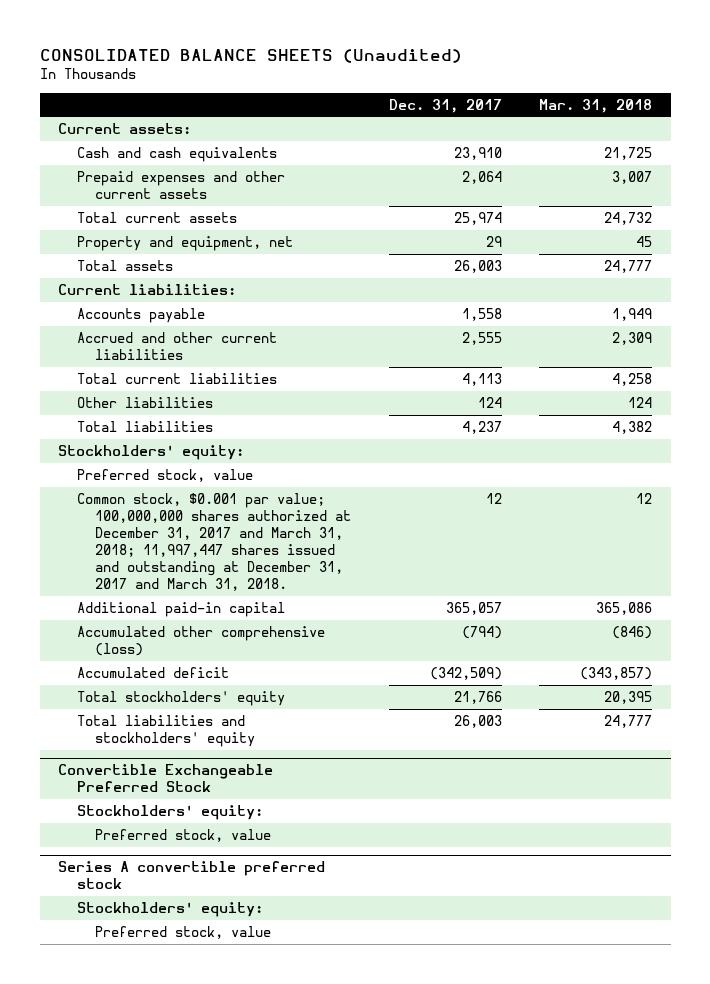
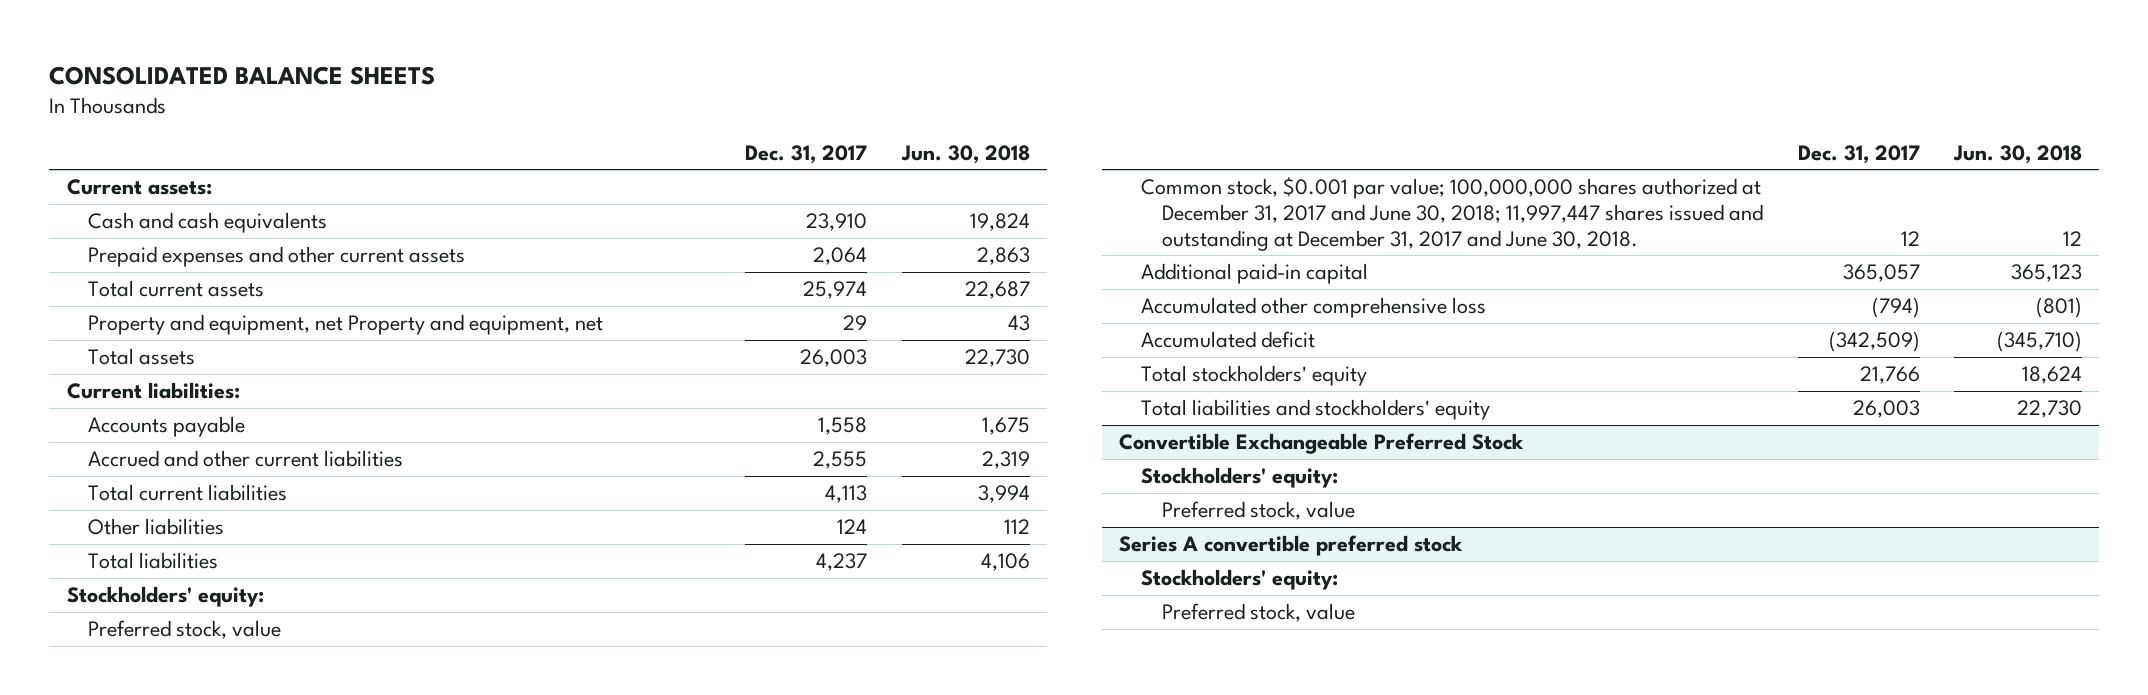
[39,48,462,63] CONSOLIDATED BALANCE SHEETS (Unaudited) -> [49,65,436,85] CONSOLIDATED BALANCE SHEETS
[538,98,652,113] Mar. 31, 2018 -> none
none -> [900,144,1030,164] Jun. 30, 2018
[76,235,293,251] Property and equipment, net -> [88,314,604,336] Property and equipment, net Property and equipment, net
[76,492,352,591] Common stock, $0.001 par value; 100,000,000 shares authorized at December 31, 2017 and March 31, 2018; 11,997,447 shares issued and outstanding at December 31, 2017 and March 31, 2018. -> [1140,177,1764,251] Common stock, $0.001 par value; 100,000,000 shares authorized at December 31, 2017 and June 30, 2018; 11,997,447 shares issued and outstanding at December 31, 2017 and June 30, 2018.
[76,625,325,656] Accumulated other comprehensive (loss) -> [1140,297,1486,319] Accumulated other comprehensive loss

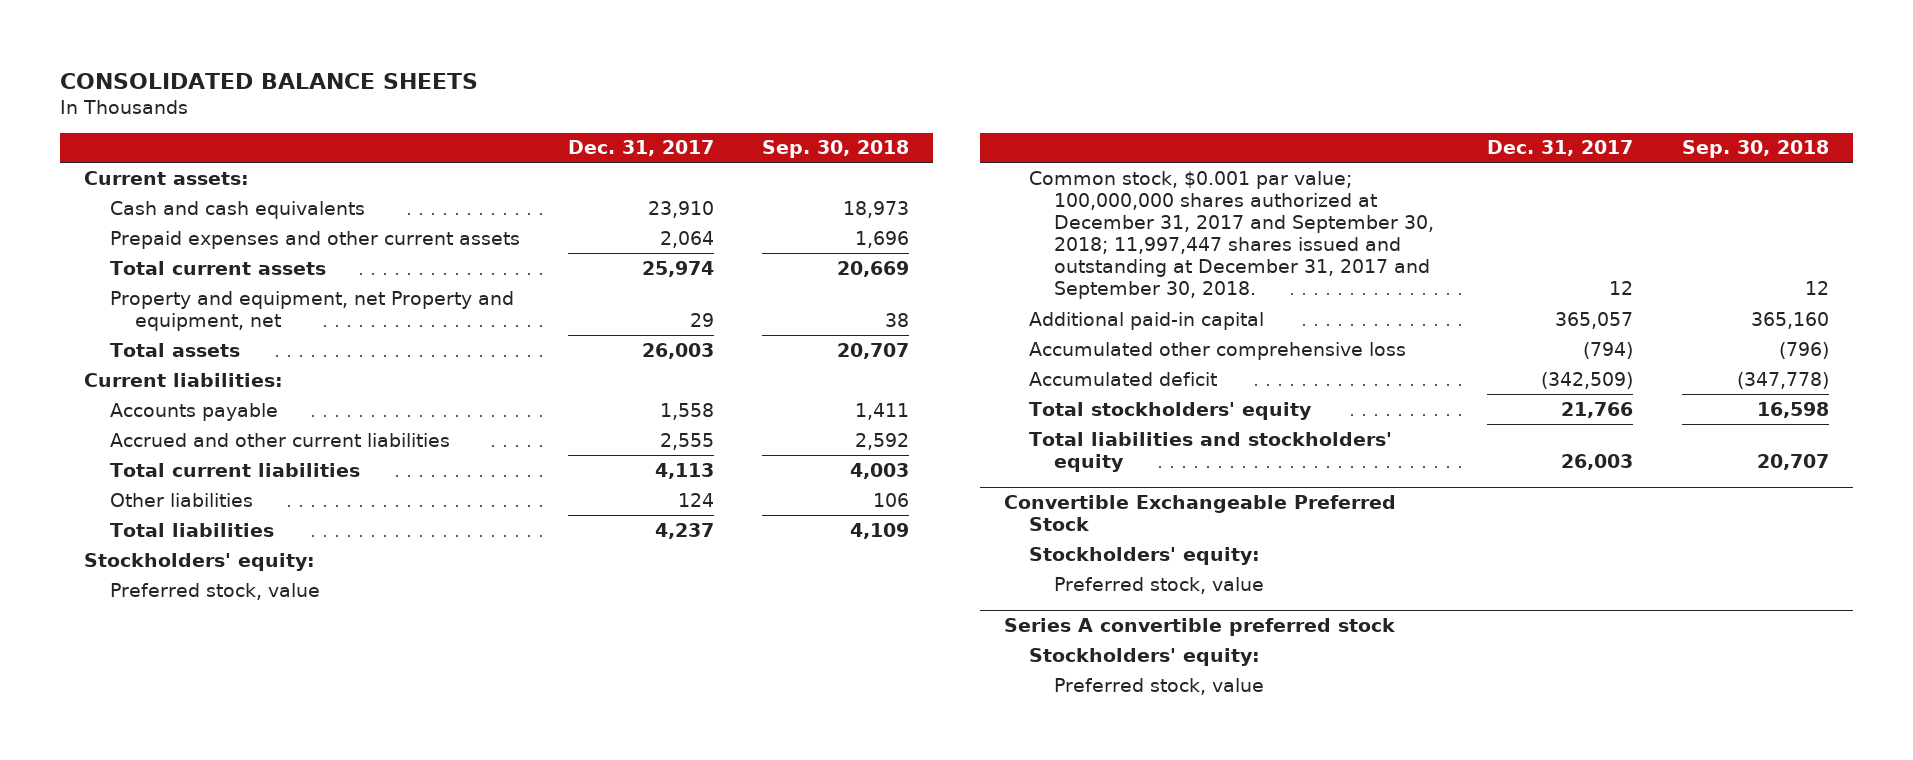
[900,144,1030,164] Jun. 30, 2018 -> none
none -> [762,140,910,159] Sep. 30, 2018
[1140,177,1764,251] Common stock, $0.001 par value; 100,000,000 shares authorized at December 31, 2017 and June 30, 2018; 11,997,447 shares issued and outstanding at December 31, 2017 and June 30, 2018. -> [1029,170,1435,300] Common stock, $0.001 par value; 100,000,000 shares authorized at December 31, 2017 and September 30, 2018; 11,997,447 shares issued and outstanding at December 31, 2017 and September 30, 2018.

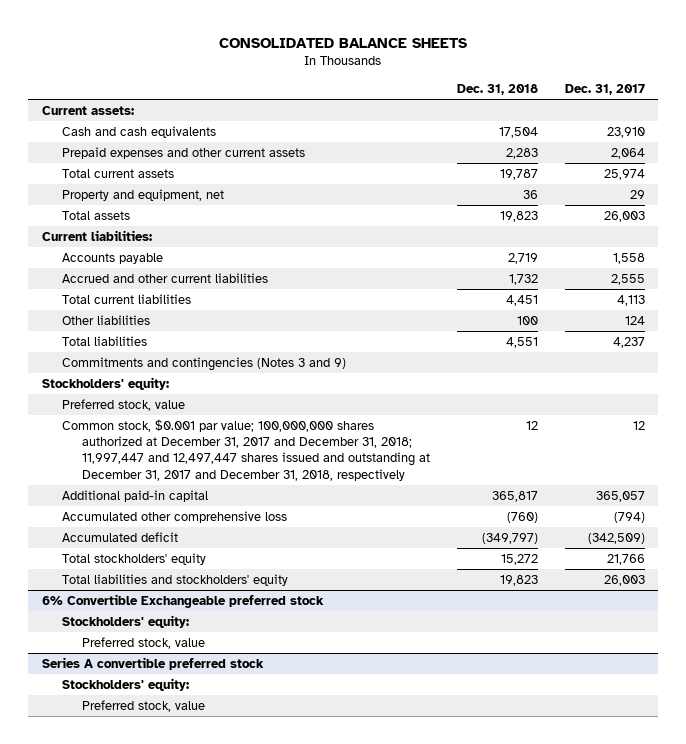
[762,140,910,159] Sep. 30, 2018 -> none
none -> [456,84,538,96] Dec. 31, 2018
[109,290,514,331] Property and equipment, net Property and equipment, net -> [61,188,224,201] Property and equipment, net
none -> [61,356,346,371] Commitments and contingencies (Notes 3 and 9)
[1029,170,1435,300] Common stock, $0.001 par value; 100,000,000 shares authorized at December 31, 2017 and September 30, 2018; 11,997,447 shares issued and outstanding at December 31, 2017 and September 30, 2018. -> [61,418,431,481] Common stock, $0.001 par value; 100,000,000 shares authorized at December 31, 2017 and December 31, 2018; 11,997,447 and 12,497,447 shares issued and outstanding at December 31, 2017 and December 31, 2018, respectively
[1003,494,1396,531] Convertible Exchangeable Preferred Stock -> [41,593,324,608] 6% Convertible Exchangeable preferred stock

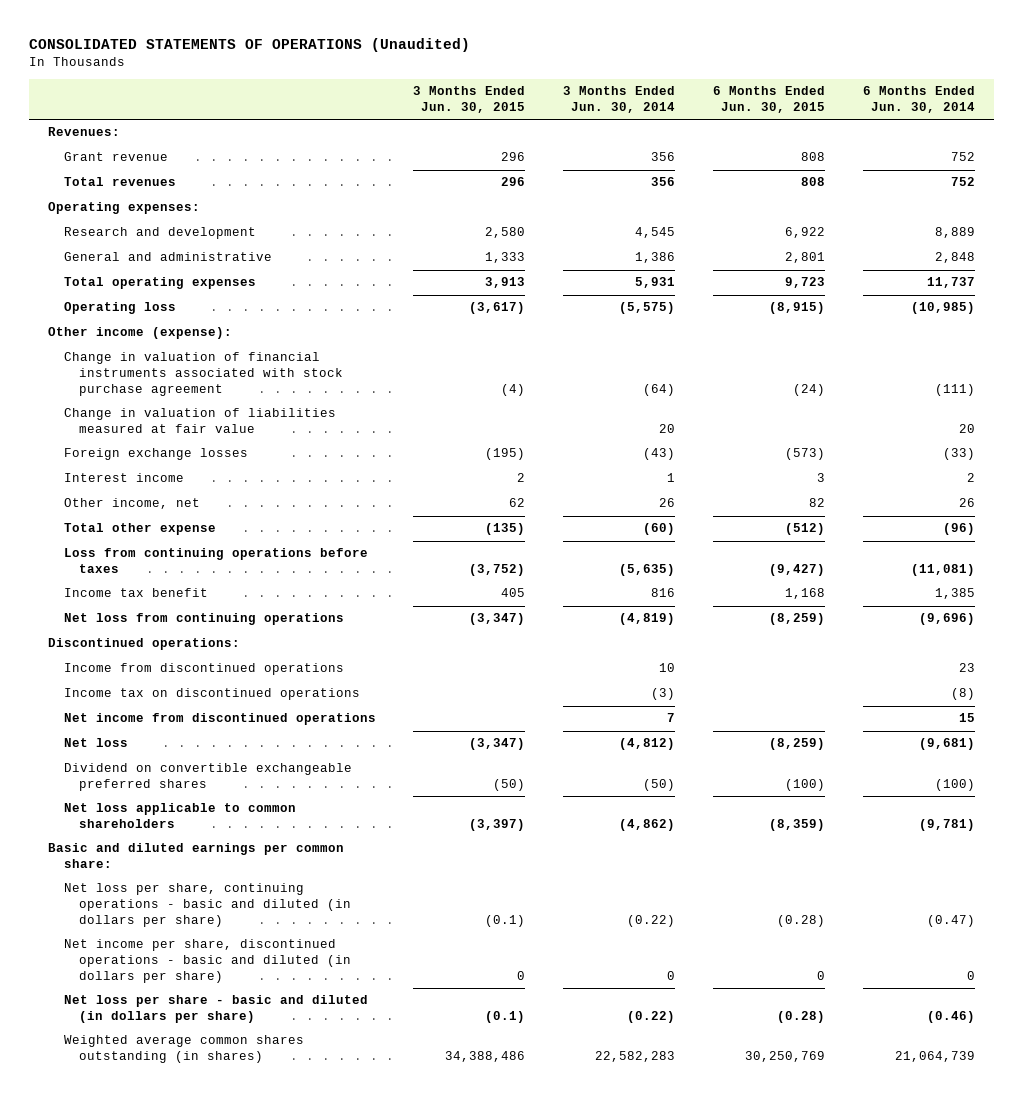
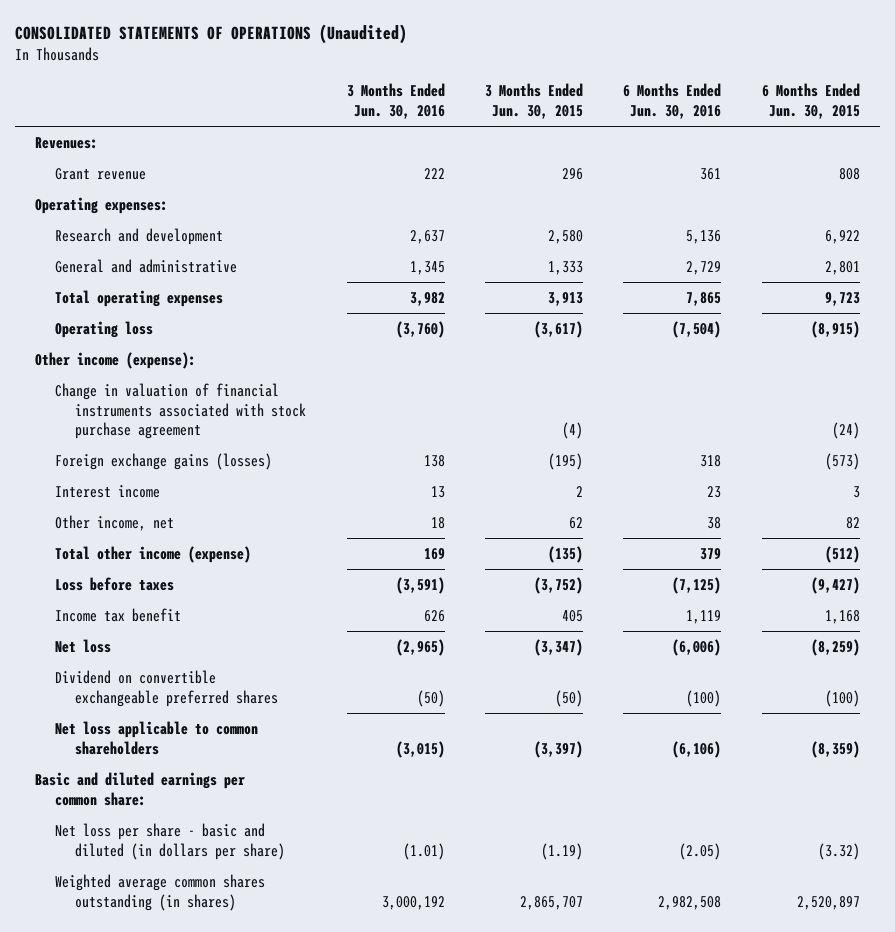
[563,86,676,114] 3 Months Ended Jun. 30, 2014 -> none
[862,86,975,114] 6 Months Ended Jun. 30, 2014 -> none
none -> [346,83,445,119] 3 Months Ended Jun. 30, 2016
none -> [623,83,722,119] 6 Months Ended Jun. 30, 2016
[63,177,176,187] Total revenues -> none
[63,408,336,434] Change in valuation of liabilities measured at fair value -> none
[63,448,248,461] Foreign exchange losses -> [55,452,273,470] Foreign exchange gains (losses)
[63,523,216,536] Total other expense -> [55,545,252,563] Total other income (expense)
[63,548,368,574] Loss from continuing operations before taxes -> [55,576,175,591] Loss before taxes
[63,613,344,626] Net loss from continuing operations -> none
[48,638,241,651] Discontinued operations: -> none
[63,663,344,676] Income from discontinued operations -> none
[63,688,360,701] Income tax on discontinued operations -> none
[63,713,376,726] Net income from discontinued operations -> none
[63,883,352,928] Net loss per share, continuing operations - basic and diluted (in dollars per share) -> none
[63,939,352,984] Net income per share, discontinued operations - basic and diluted (in dollars per share) -> none
[485,1011,526,1024] (0.1) -> [540,842,583,860] (1.19)
[776,1011,825,1024] (0.28) -> [817,842,860,860] (3.32)
[445,1051,526,1063] 34,388,486 -> [519,895,583,910] 2,865,707
[744,1051,825,1063] 30,250,769 -> [796,895,860,910] 2,520,897

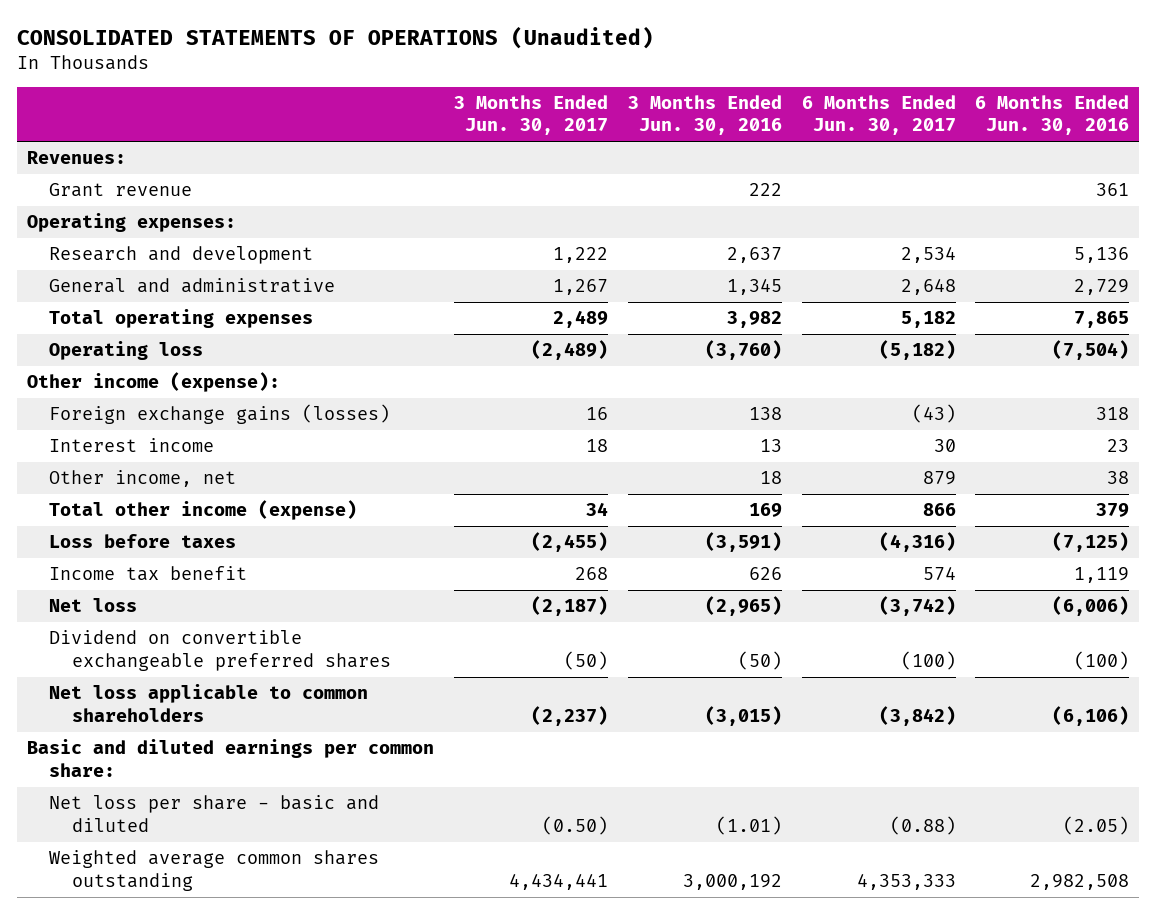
[484,83,583,119] 3 Months Ended Jun. 30, 2015 -> none
[761,83,860,119] 6 Months Ended Jun. 30, 2015 -> none
none -> [453,95,608,136] 3 Months Ended Jun. 30, 2017
none -> [801,95,956,136] 6 Months Ended Jun. 30, 2017
[55,382,307,440] Change in valuation of financial instruments associated with stock purchase agreement -> none
[55,822,286,860] Net loss per share - basic and diluted (in dollars per share) -> [49,795,380,832] Net loss per share - basic and diluted
[55,873,266,911] Weighted average common shares outstanding (in shares) -> [49,850,380,891] Weighted average common shares outstanding

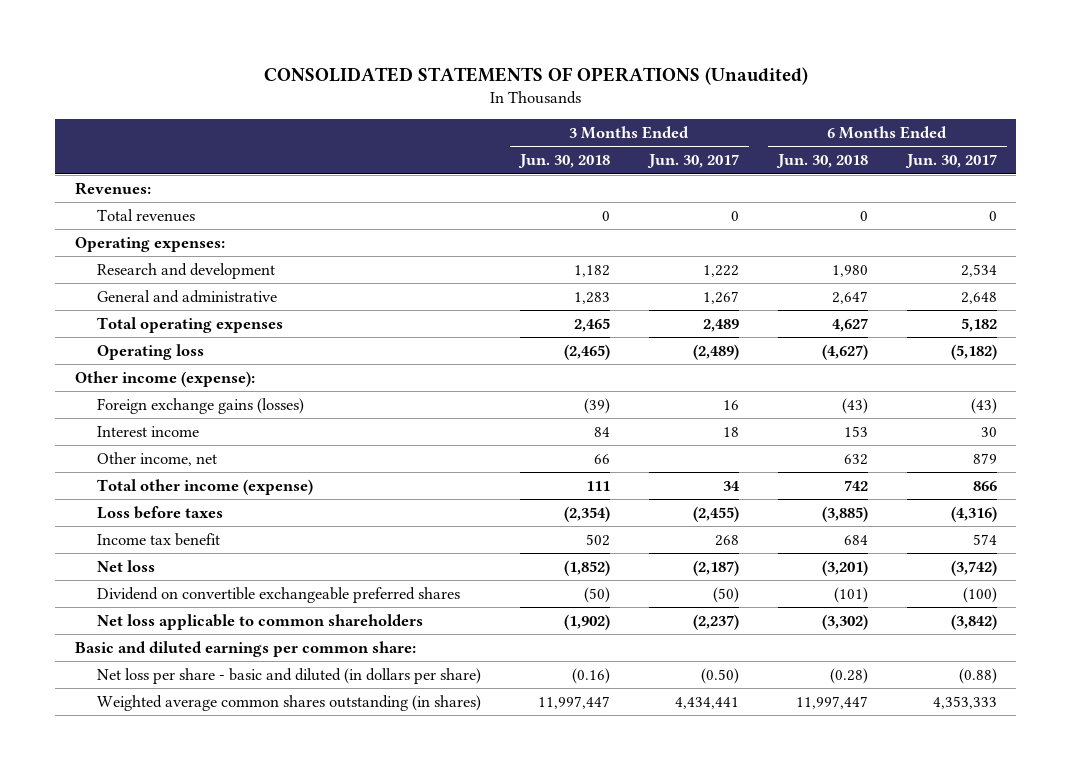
[627,95,782,136] 3 Months Ended Jun. 30, 2016 -> none
[975,95,1130,136] 6 Months Ended Jun. 30, 2016 -> none
none -> [517,154,610,169] Jun. 30, 2018
none -> [775,154,868,169] Jun. 30, 2018
[49,183,193,198] Grant revenue -> none
none -> [96,209,195,223] Total revenues
[49,795,380,832] Net loss per share - basic and diluted -> [96,668,481,685] Net loss per share - basic and diluted (in dollars per share)
[49,850,380,891] Weighted average common shares outstanding -> [96,695,481,712] Weighted average common shares outstanding (in shares)

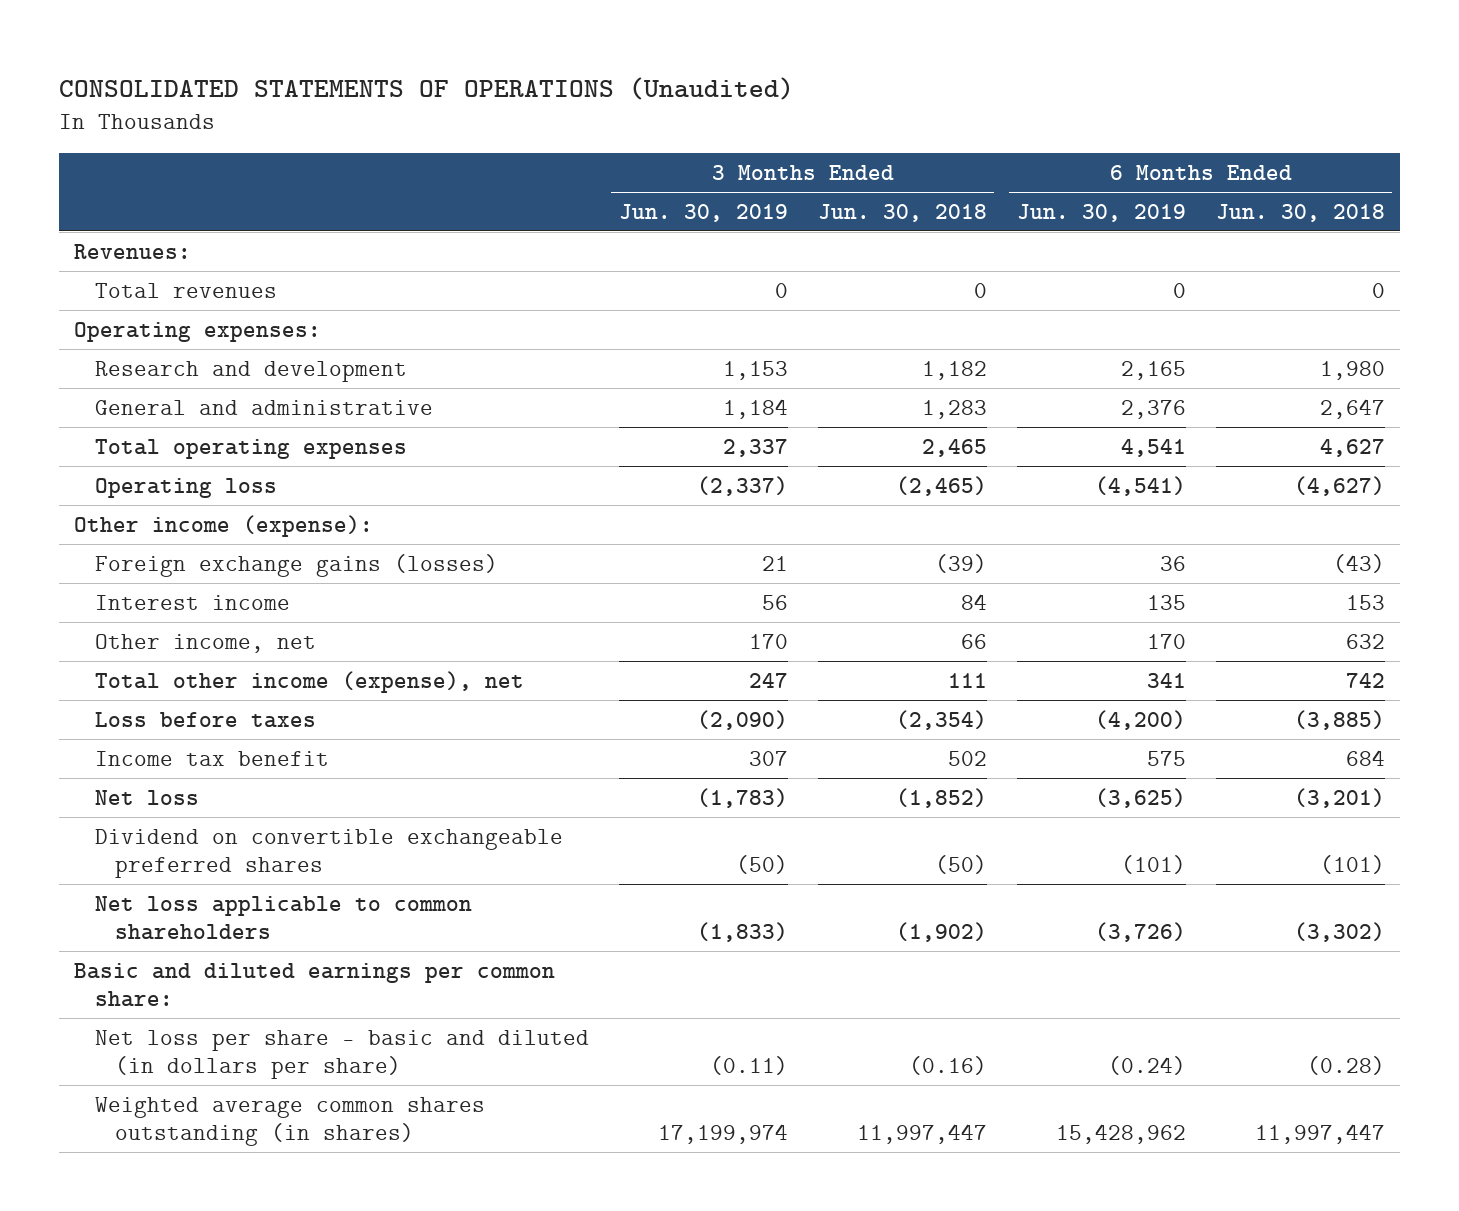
[646,154,739,169] Jun. 30, 2017 -> none
[904,154,997,169] Jun. 30, 2017 -> none
none -> [618,203,788,222] Jun. 30, 2019
none -> [1016,203,1186,222] Jun. 30, 2019
[96,479,313,496] Total other income (expense) -> [94,670,524,693] Total other income (expense), net

